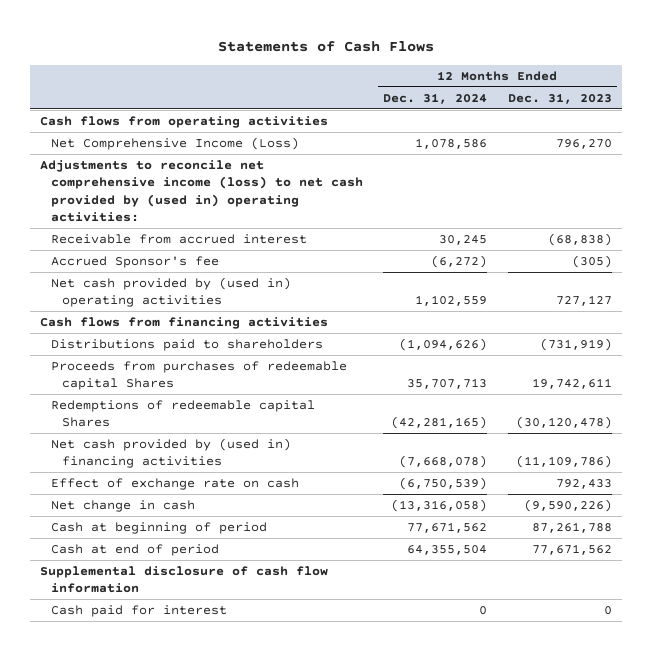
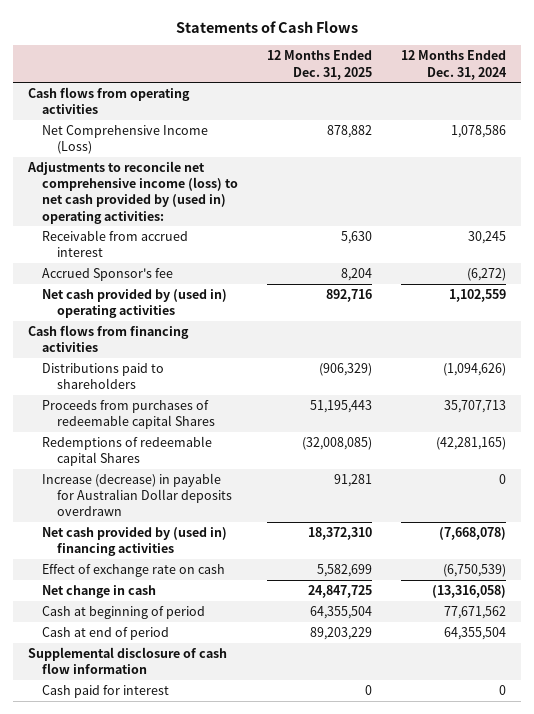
[507,92,612,104] Dec. 31, 2023 -> none
none -> [267,50,373,80] 12 Months Ended Dec. 31, 2025
none -> [42,473,232,517] Increase (decrease) in payable for Australian Dollar deposits overdrawn

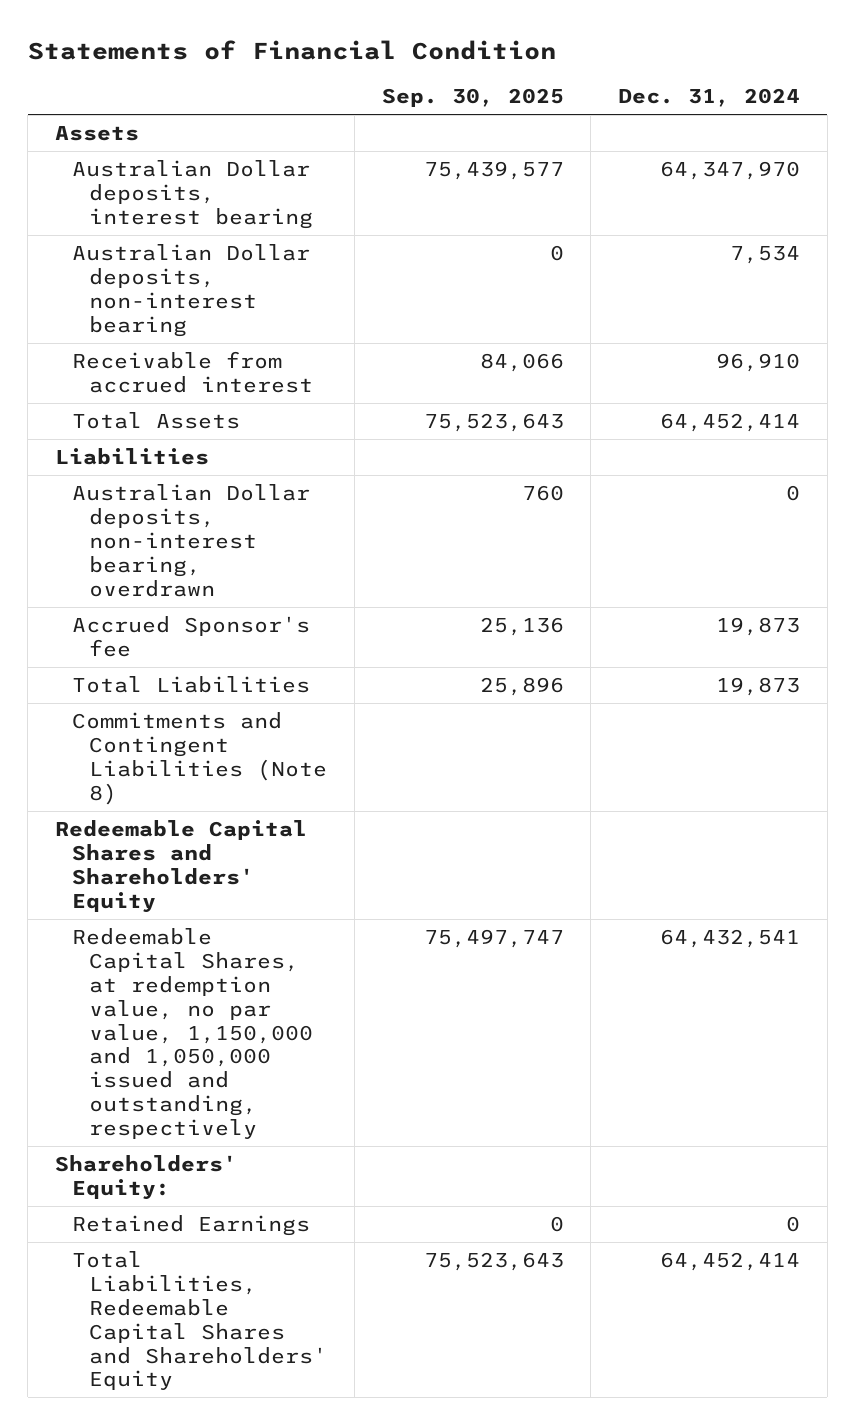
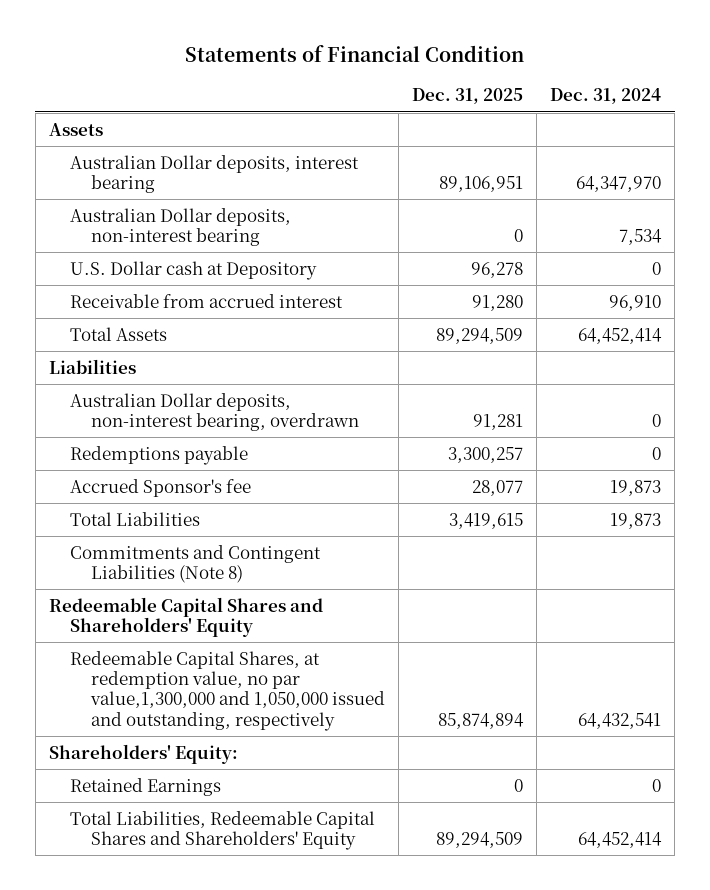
[381,88,564,108] Sep. 30, 2025 -> none
none -> [411,88,523,105] Dec. 31, 2025
none -> [69,260,317,280] U.S. Dollar cash at Depository
none -> [69,445,248,465] Redemptions payable
[72,927,314,1140] Redeemable Capital Shares, at redemption value, no par value, 1,150,000 and 1,050,000 issued and outstanding, respectively -> [69,650,385,731] Redeemable Capital Shares, at redemption value, no par value,1,300,000 and 1,050,000 issued and outstanding, respectively

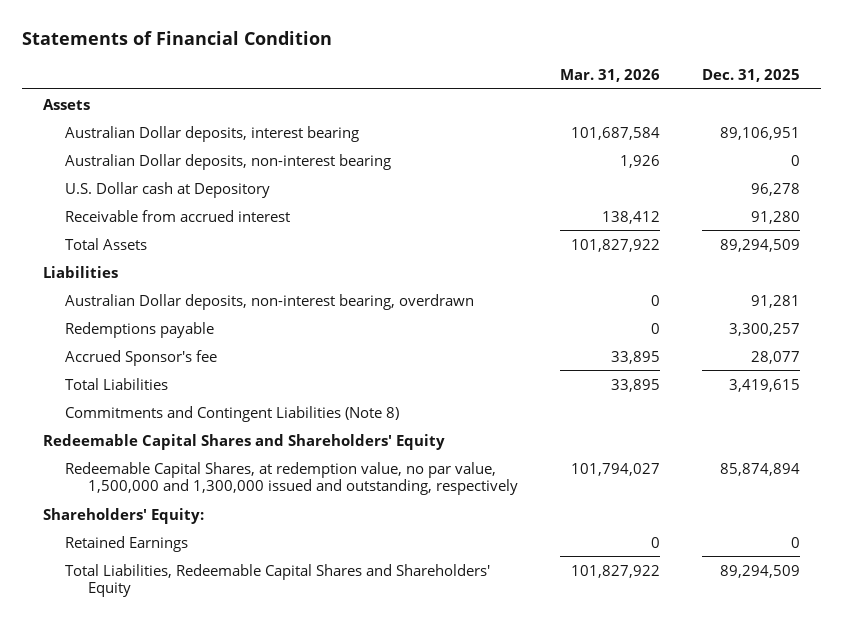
[550,88,662,105] Dec. 31, 2024 -> none
none -> [559,69,660,83] Mar. 31, 2026
[69,650,385,731] Redeemable Capital Shares, at redemption value, no par value,1,300,000 and 1,050,000 issued and outstanding, respectively -> [65,461,518,496] Redeemable Capital Shares, at redemption value, no par value, 1,500,000 and 1,300,000 issued and outstanding, respectively

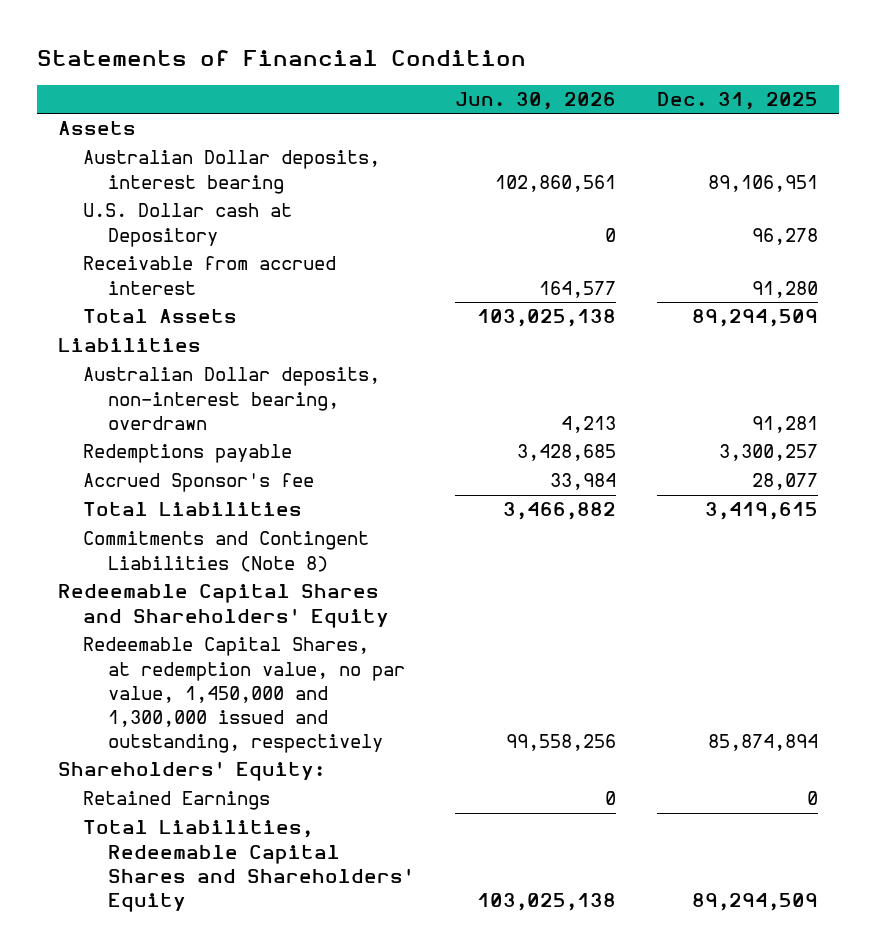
[559,69,660,83] Mar. 31, 2026 -> none
none -> [455,92,617,111] Jun. 30, 2026
[65,153,392,170] Australian Dollar deposits, non-interest bearing -> none
[65,461,518,496] Redeemable Capital Shares, at redemption value, no par value, 1,500,000 and 1,300,000 issued and outstanding, respectively -> [82,637,405,753] Redeemable Capital Shares, at redemption value, no par value, 1,450,000 and 1,300,000 issued and outstanding, respectively

